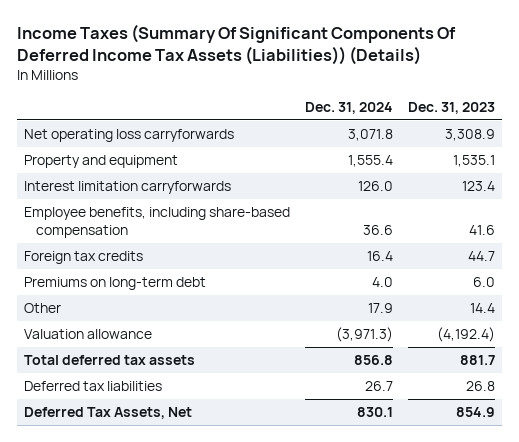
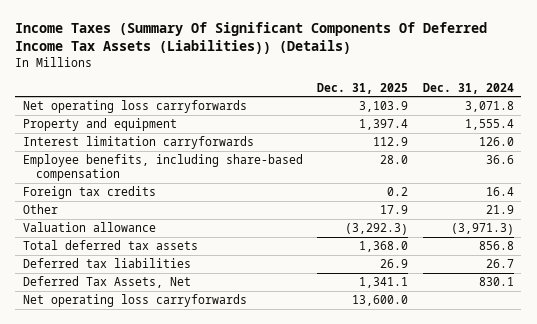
[407,102,495,115] Dec. 31, 2023 -> none
none -> [317,82,409,94] Dec. 31, 2025
[24,277,207,291] Premiums on long-term debt -> none
[368,303,394,314] 17.9 -> [485,205,514,215] 21.9
none -> [22,294,247,308] Net operating loss carryforwards

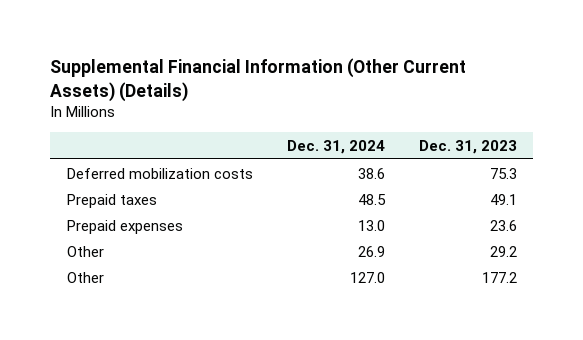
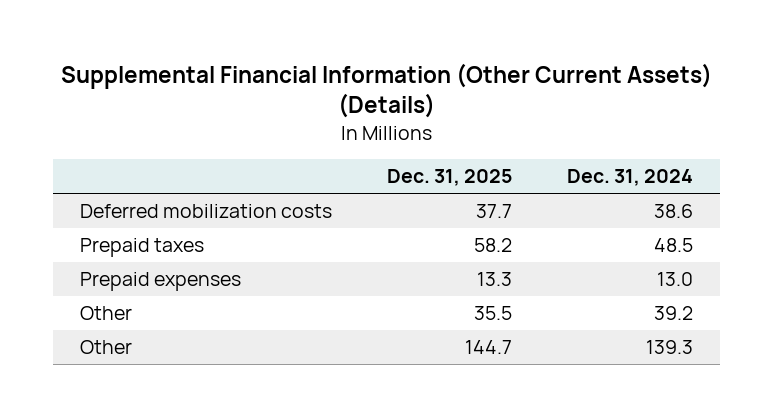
[418,139,517,154] Dec. 31, 2023 -> none
none -> [387,169,513,187] Dec. 31, 2025
[357,245,385,257] 26.9 -> [653,306,693,321] 39.2
[349,271,385,283] 127.0 -> [645,340,693,355] 139.3

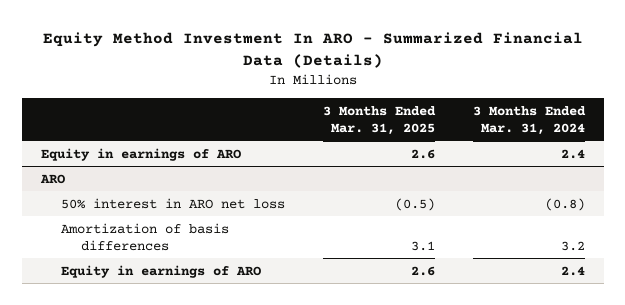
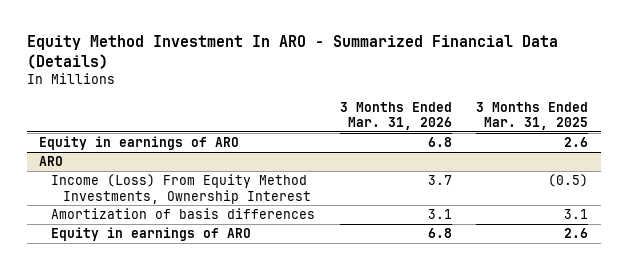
[472,105,586,135] 3 Months Ended Mar. 31, 2024 -> none
none -> [339,101,452,130] 3 Months Ended Mar. 31, 2026
[60,197,285,209] 50% interest in ARO net loss -> [50,174,311,204] Income (Loss) From Equity Method Investments, Ownership Interest

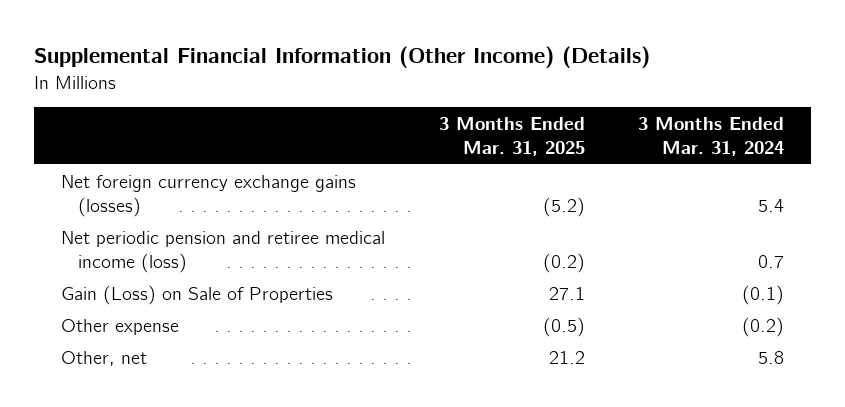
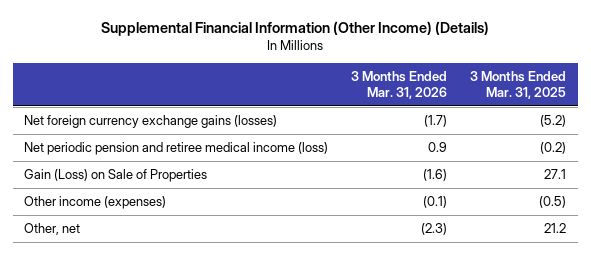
[638,116,785,156] 3 Months Ended Mar. 31, 2024 -> none
none -> [351,70,448,100] 3 Months Ended Mar. 31, 2026
[61,318,180,335] Other expense -> [24,195,167,209] Other income (expenses)

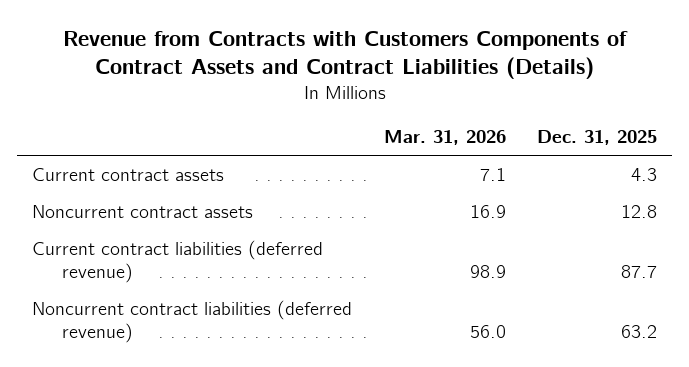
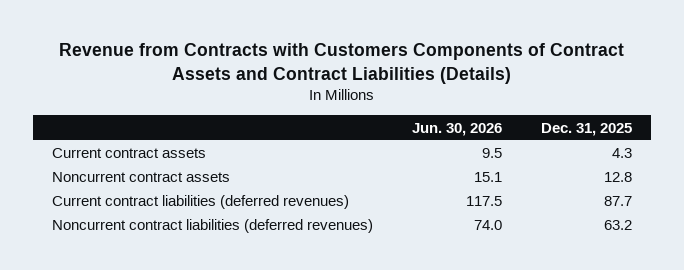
[383,130,506,146] Mar. 31, 2026 -> none
none -> [411,122,502,136] Jun. 30, 2026
[32,240,324,284] Current contract liabilities (deferred revenue) -> [52,195,350,210] Current contract liabilities (deferred revenues)
[32,300,353,344] Noncurrent contract liabilities (deferred revenue) -> [52,219,374,234] Noncurrent contract liabilities (deferred revenues)

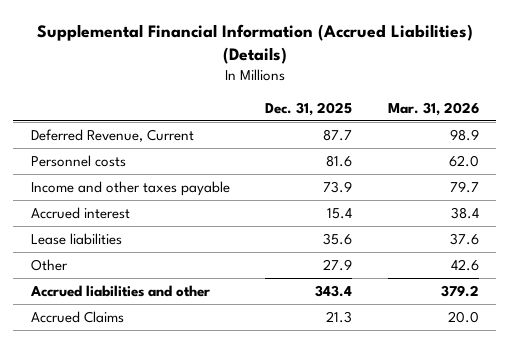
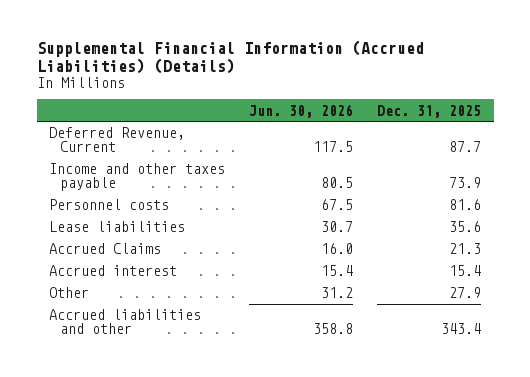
[387,102,479,117] Mar. 31, 2026 -> none
none -> [249,103,354,118] Jun. 30, 2026
[30,154,126,167] Personnel costs -> [48,199,169,211] Personnel costs
[30,310,124,323] Accrued Claims -> [48,243,161,255] Accrued Claims
[30,206,130,219] Accrued interest -> [48,265,177,277] Accrued interest

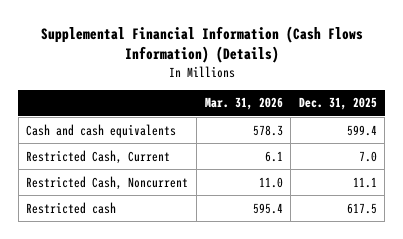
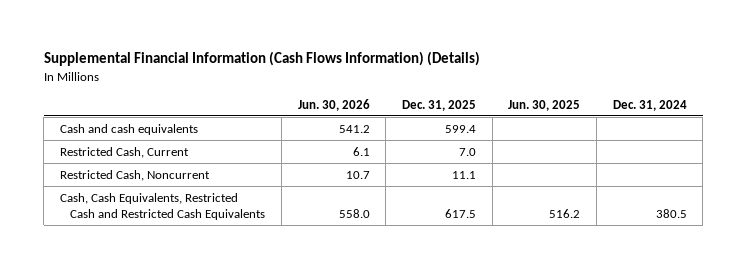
[204,97,283,111] Mar. 31, 2026 -> none
none -> [297,98,370,111] Jun. 30, 2026
none -> [508,99,581,111] Jun. 30, 2025
none -> [612,99,687,111] Dec. 31, 2024
[26,201,117,214] Restricted cash -> [59,192,266,220] Cash, Cash Equivalents, Restricted Cash and Restricted Cash Equivalents

